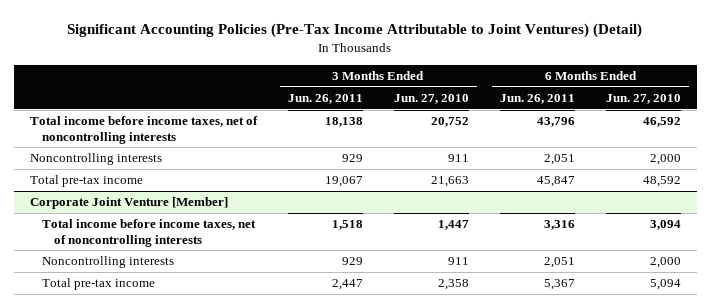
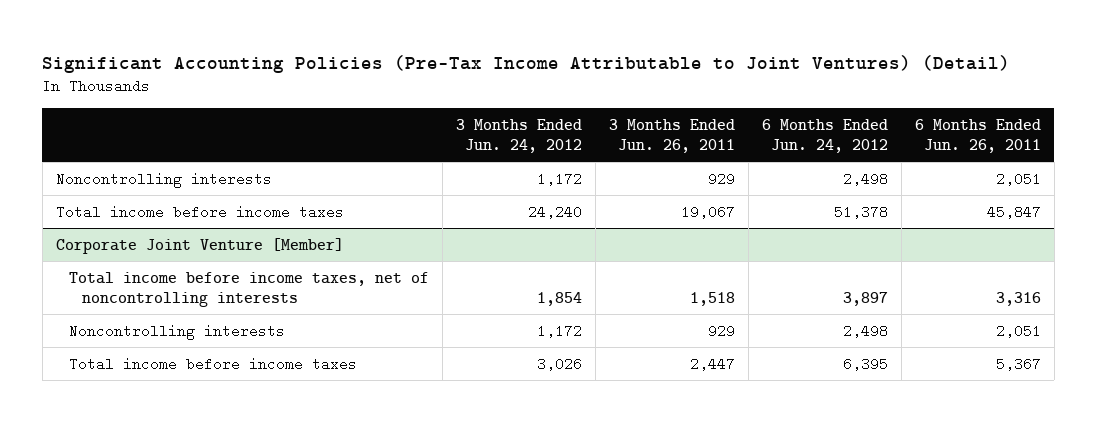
[393,94,469,105] Jun. 27, 2010 -> none
[606,94,682,105] Jun. 27, 2010 -> none
none -> [455,118,582,153] 3 Months Ended Jun. 24, 2012
none -> [761,118,888,153] 6 Months Ended Jun. 24, 2012
[29,116,258,144] Total income before income taxes, net of noncontrolling interests -> none
[29,175,143,188] Total pre-tax income -> [55,204,344,219] Total income before income taxes
[41,278,155,291] Total pre-tax income -> [68,356,357,371] Total income before income taxes

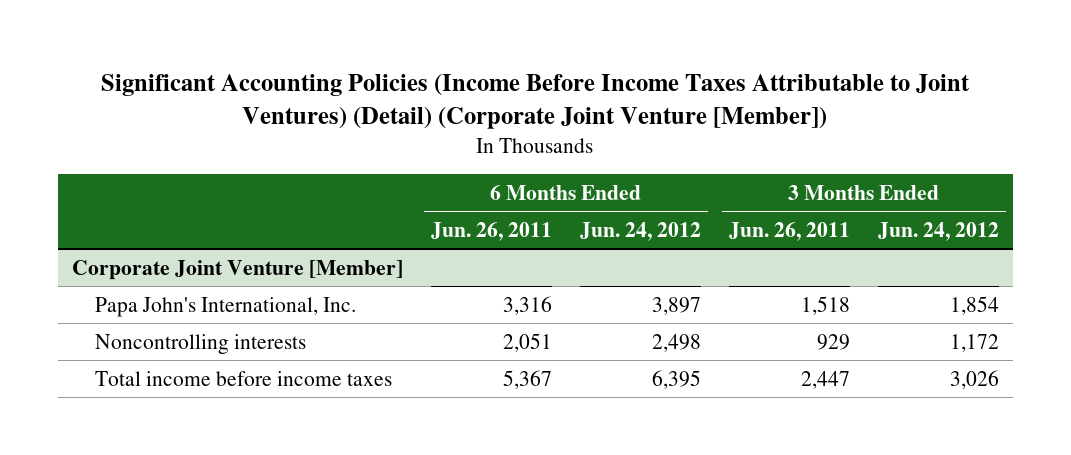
[42,54,1011,73] Significant Accounting Policies (Pre-Tax Income Attributable to Joint Ventures) (Detail) -> [101,73,971,129] Significant Accounting Policies (Income Before Income Taxes Attributable to Joint Ventures) (Detail) (Corporate Joint Venture [Member])
[55,171,272,188] Noncontrolling interests -> none
[55,204,344,219] Total income before income taxes -> none
[68,271,429,307] Total income before income taxes, net of noncontrolling interests -> [94,296,356,317] Papa John's International, Inc.

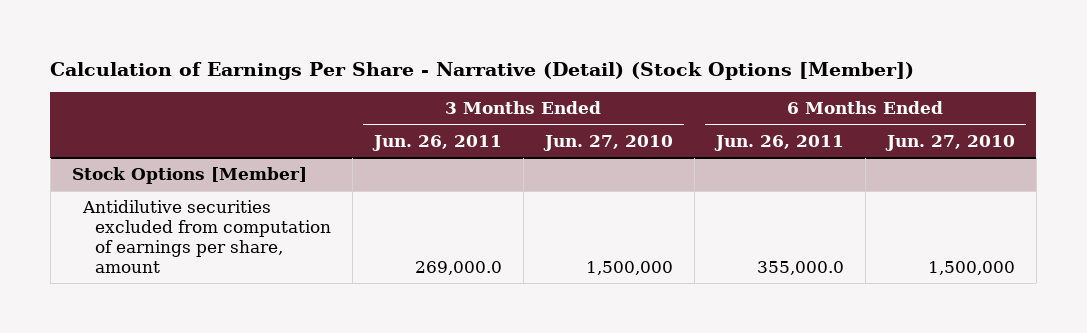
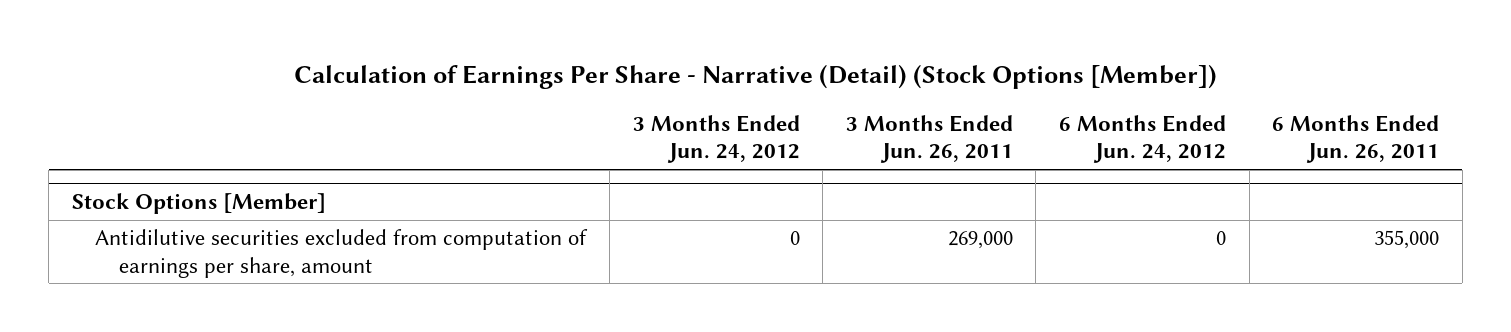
[542,134,673,151] Jun. 27, 2010 -> none
[884,134,1015,151] Jun. 27, 2010 -> none
none -> [632,115,800,164] 3 Months Ended Jun. 24, 2012
none -> [1059,115,1227,164] 6 Months Ended Jun. 24, 2012
[414,260,502,275] 269,000.0 -> [947,231,1013,250] 269,000
[756,260,844,275] 355,000.0 -> [1374,230,1440,250] 355,000

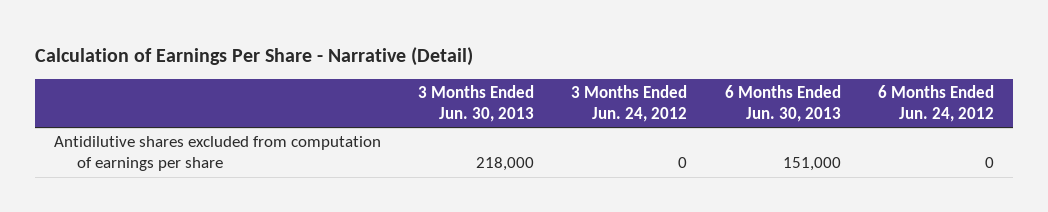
[293,64,1217,90] Calculation of Earnings Per Share - Narrative (Detail) (Stock Options [Member]) -> [35,46,474,66] Calculation of Earnings Per Share - Narrative (Detail)
[845,115,1013,164] 3 Months Ended Jun. 26, 2011 -> none
[1272,115,1440,164] 6 Months Ended Jun. 26, 2011 -> none
none -> [418,85,535,123] 3 Months Ended Jun. 30, 2013
none -> [724,85,841,123] 6 Months Ended Jun. 30, 2013
[71,192,326,214] Stock Options [Member] -> none
[95,229,589,278] Antidilutive securities excluded from computation of earnings per share, amount -> [53,136,381,172] Antidilutive shares excluded from computation of earnings per share

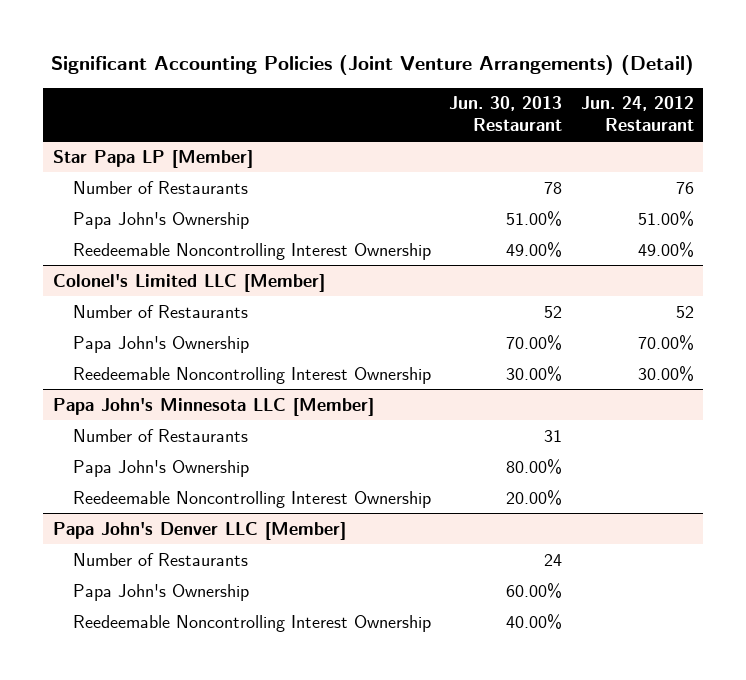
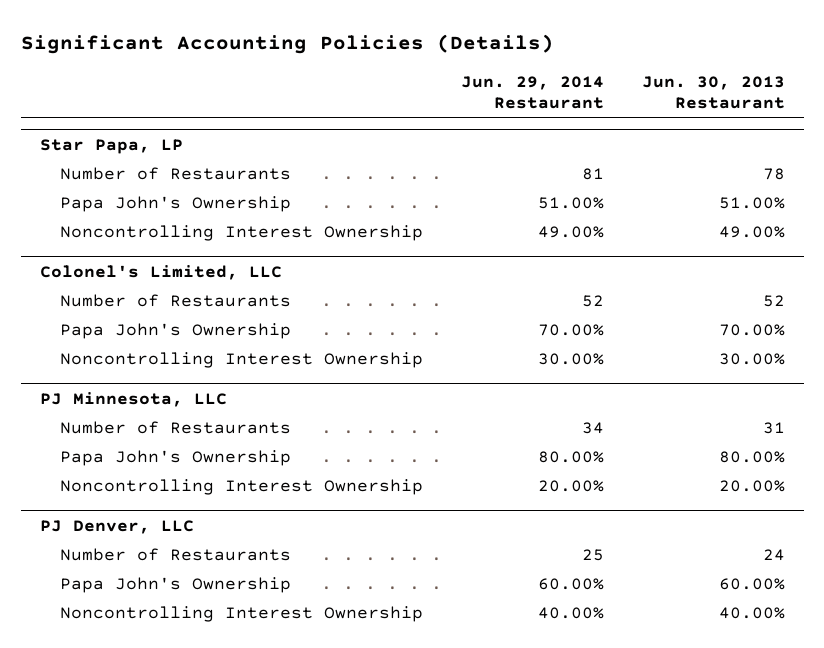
[51,55,695,76] Significant Accounting Policies (Joint Venture Arrangements) (Detail) -> [20,33,554,54] Significant Accounting Policies (Details)
[580,96,694,131] Jun. 24, 2012 Restaurant -> none
none -> [460,75,604,110] Jun. 29, 2014 Restaurant
[52,149,253,168] Star Papa LP [Member] -> [39,138,183,154] Star Papa, LP
[73,242,432,260] Reedeemable Noncontrolling Interest Ownership -> [59,224,423,241] Noncontrolling Interest Ownership
[52,273,325,292] Colonel's Limited LLC [Member] -> [39,264,282,280] Colonel's Limited, LLC
[52,397,374,416] Papa John's Minnesota LLC [Member] -> none
[73,366,432,384] Reedeemable Noncontrolling Interest Ownership -> [59,351,423,368] Noncontrolling Interest Ownership
none -> [39,391,227,407] PJ Minnesota, LLC
[52,521,346,540] Papa John's Denver LLC [Member] -> none
[73,490,432,508] Reedeemable Noncontrolling Interest Ownership -> [59,478,423,495] Noncontrolling Interest Ownership
none -> [39,519,194,534] PJ Denver, LLC
[73,614,432,632] Reedeemable Noncontrolling Interest Ownership -> [59,605,423,622] Noncontrolling Interest Ownership

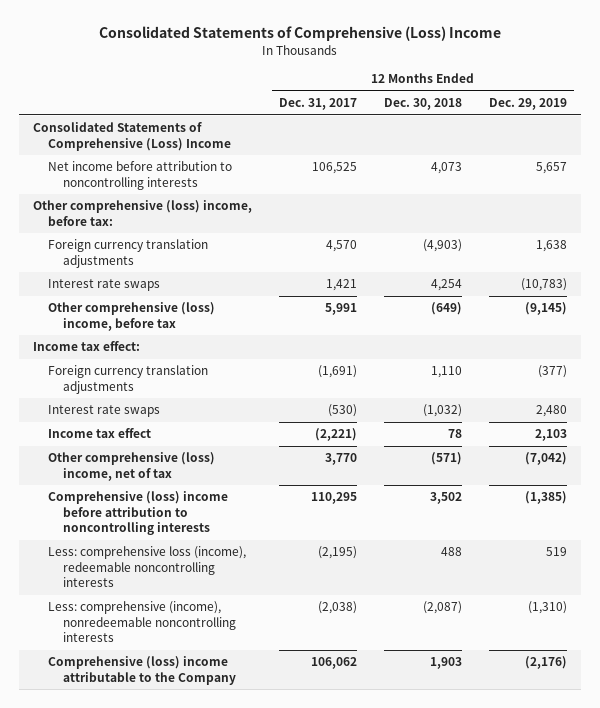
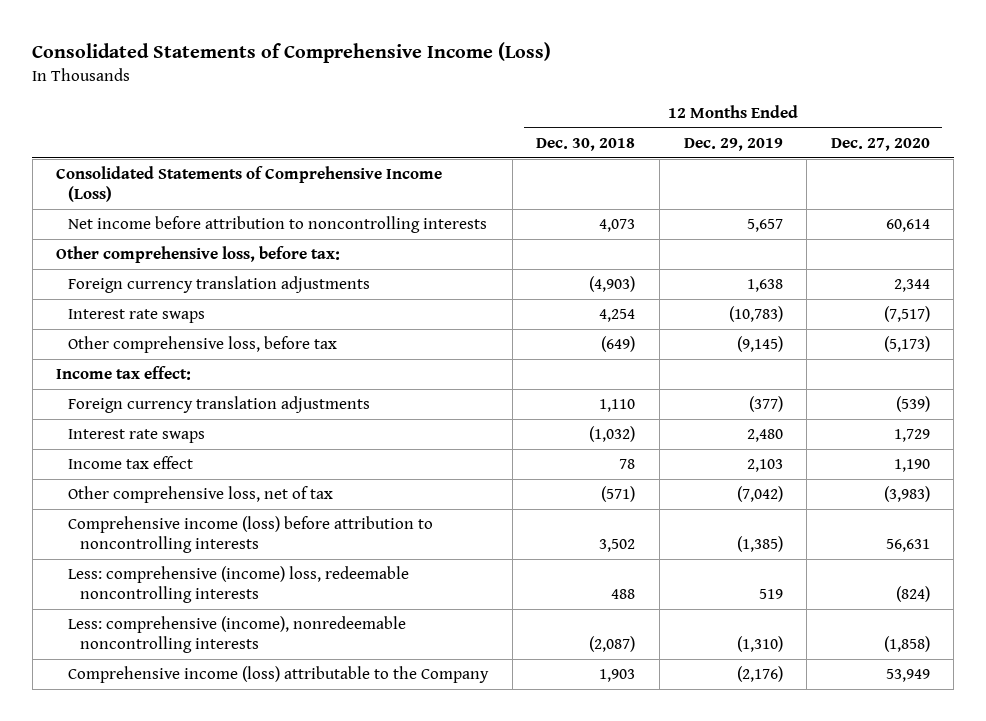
[98,26,501,42] Consolidated Statements of Comprehensive (Loss) Income -> [32,42,552,64] Consolidated Statements of Comprehensive Income (Loss)
[278,98,357,111] Dec. 31, 2017 -> none
none -> [830,137,930,151] Dec. 27, 2020
[32,122,232,151] Consolidated Statements of Comprehensive (Loss) Income -> [56,166,443,202] Consolidated Statements of Comprehensive Income (Loss)
[32,200,252,226] Other comprehensive (loss) income, before tax: -> [56,246,341,264] Other comprehensive loss, before tax:
[48,302,216,331] Other comprehensive (loss) income, before tax -> [68,336,338,354] Other comprehensive loss, before tax
[48,452,216,481] Other comprehensive (loss) income, net of tax -> [68,486,334,504] Other comprehensive loss, net of tax
[48,491,229,536] Comprehensive (loss) income before attribution to noncontrolling interests -> [68,516,434,553] Comprehensive income (loss) before attribution to noncontrolling interests
[48,546,247,588] Less: comprehensive loss (income), redeemable noncontrolling interests -> [68,566,410,603] Less: comprehensive (income) loss, redeemable noncontrolling interests
[48,656,237,685] Comprehensive (loss) income attributable to the Company -> [68,666,490,684] Comprehensive income (loss) attributable to the Company

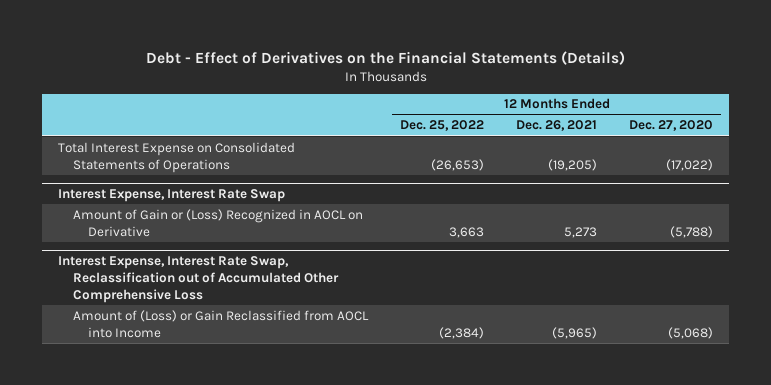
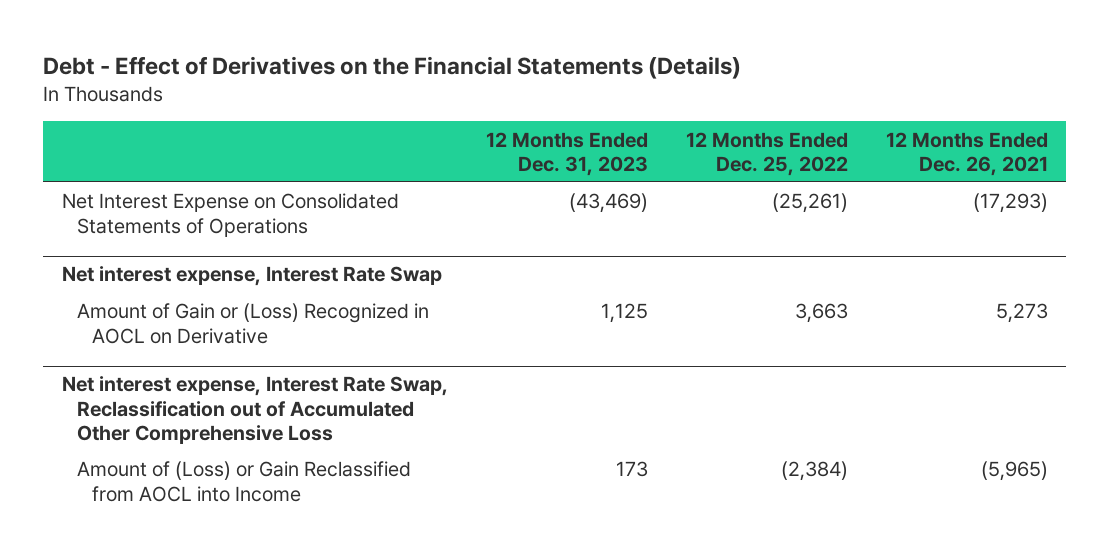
[629,120,714,132] Dec. 27, 2020 -> none
none -> [486,131,649,176] 12 Months Ended Dec. 31, 2023
[58,141,296,173] Total Interest Expense on Consolidated Statements of Operations -> [62,193,400,237] Net Interest Expense on Consolidated Statements of Operations
[430,158,484,171] (26,653) -> [771,193,848,214] (25,261)
[548,158,598,171] (19,205) -> [972,193,1048,214] (17,293)
[58,189,286,203] Interest Expense, Interest Rate Swap -> [62,266,443,287] Net interest expense, Interest Rate Swap
[58,256,339,303] Interest Expense, Interest Rate Swap, Reclassification out of Accumulated Other Comprehensive Loss -> [62,376,449,444] Net interest expense, Interest Rate Swap, Reclassification out of Accumulated Other Comprehensive Loss

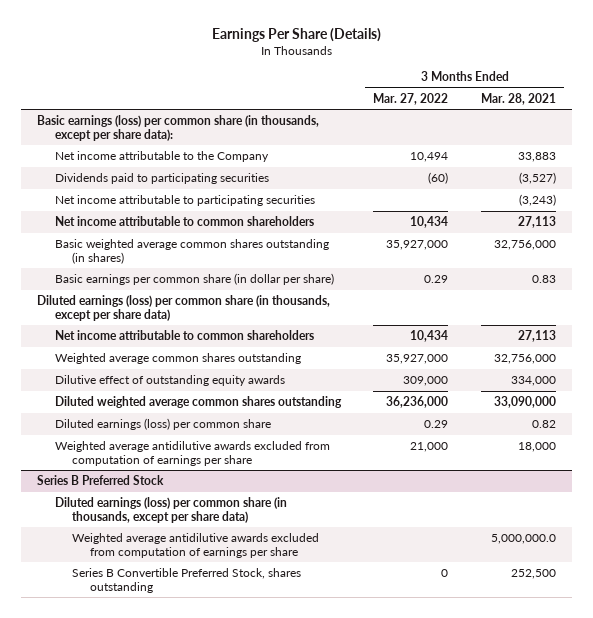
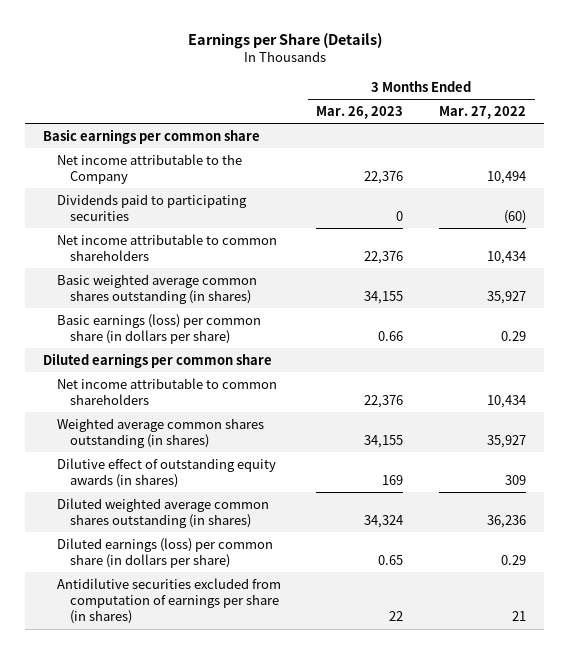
[211,27,381,42] Earnings Per Share (Details) -> [187,33,382,50] Earnings per Share (Details)
[481,92,557,105] Mar. 28, 2021 -> none
none -> [316,106,404,120] Mar. 26, 2023
[37,114,320,141] Basic earnings (loss) per common share (in thousands, except per share data): -> [43,128,261,144] Basic earnings per common share
[54,194,315,206] Net income attributable to participating securities -> none
[386,239,449,250] 35,927,000 -> [487,291,527,305] 35,927
[54,272,334,285] Basic earnings per common share (in dollar per share) -> [56,313,261,345] Basic earnings (loss) per common share (in dollars per share)
[37,294,331,321] Diluted earnings (loss) per common share (in thousands, except per share data) -> [43,352,273,368] Diluted earnings per common share
[37,474,165,485] Series B Preferred Stock -> none
[54,496,287,523] Diluted earnings (loss) per common share (in thousands, except per share data) -> none
[72,532,320,558] Weighted average antidilutive awards excluded from computation of earnings per share -> none
[72,567,302,593] Series B Convertible Preferred Stock, shares outstanding -> none
[54,352,301,364] Weighted average common shares outstanding -> [56,417,264,449] Weighted average common shares outstanding (in shares)
[386,353,449,364] 35,927,000 -> [487,435,527,449] 35,927
[54,374,285,386] Dilutive effect of outstanding equity awards -> [56,457,276,489] Dilutive effect of outstanding equity awards (in shares)
[403,375,449,386] 309,000 -> [505,475,527,486] 309
[54,395,342,408] Diluted weighted average common shares outstanding -> [56,497,269,529] Diluted weighted average common shares outstanding (in shares)
[386,395,449,408] 36,236,000 -> [487,515,527,529] 36,236
[54,417,271,430] Diluted earnings (loss) per common share -> [56,537,273,569] Diluted earnings (loss) per common share (in dollars per share)
[54,440,330,466] Weighted average antidilutive awards excluded from computation of earnings per share -> [56,577,281,625] Antidilutive securities excluded from computation of earnings per share (in shares)
[410,441,449,452] 21,000 -> [512,611,527,622] 21

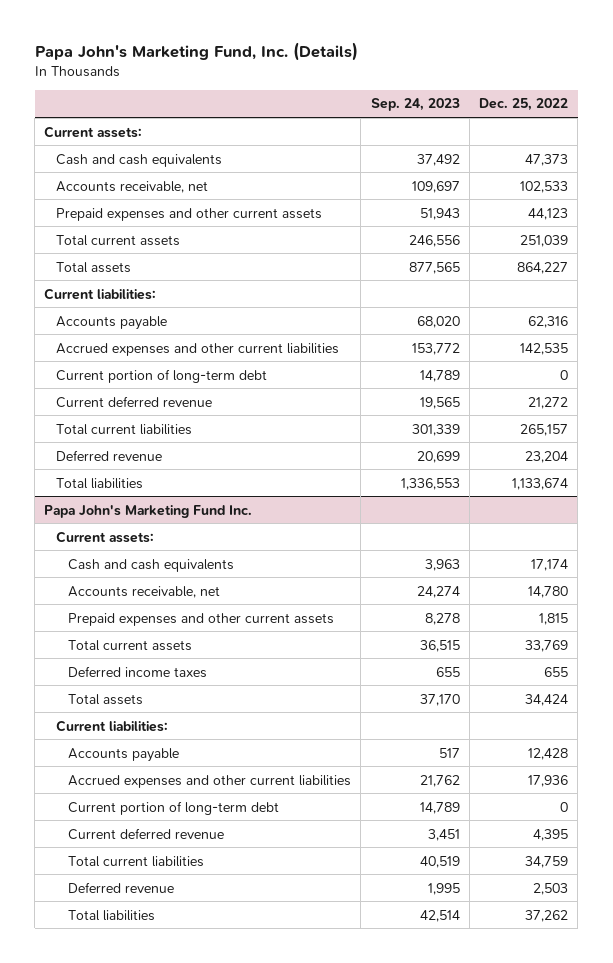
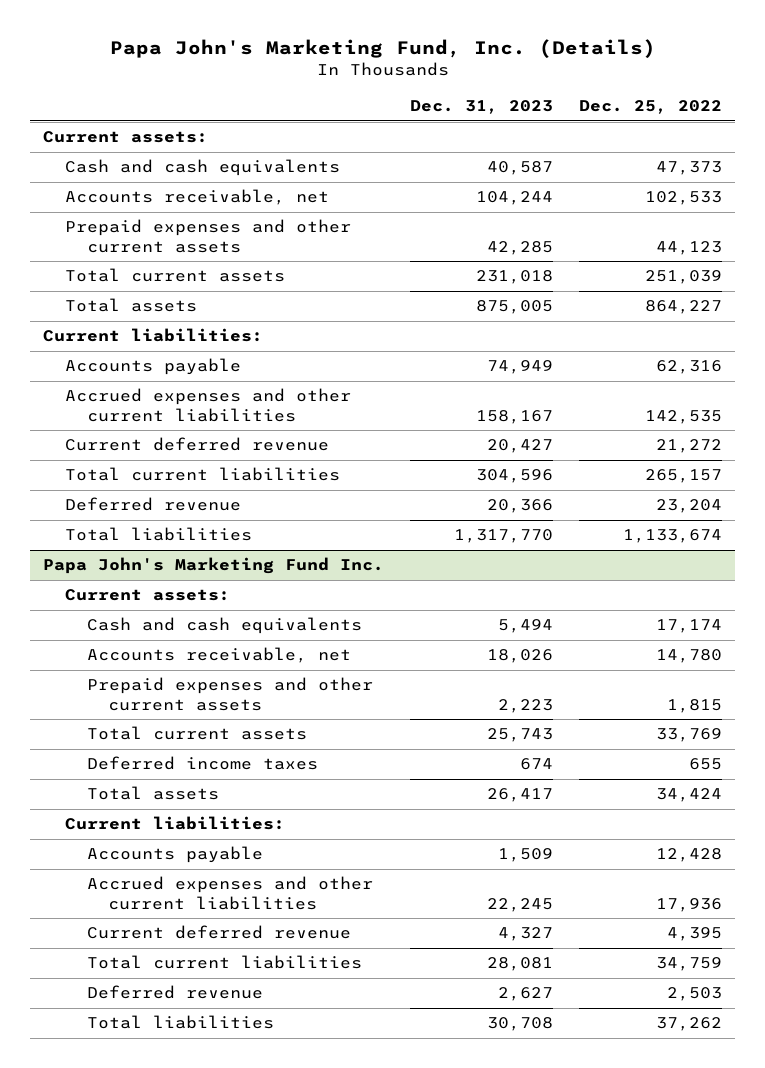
[370,98,460,112] Sep. 24, 2023 -> none
none -> [410,100,554,115] Dec. 31, 2023
[56,368,268,383] Current portion of long-term debt -> none
[68,800,280,815] Current portion of long-term debt -> none

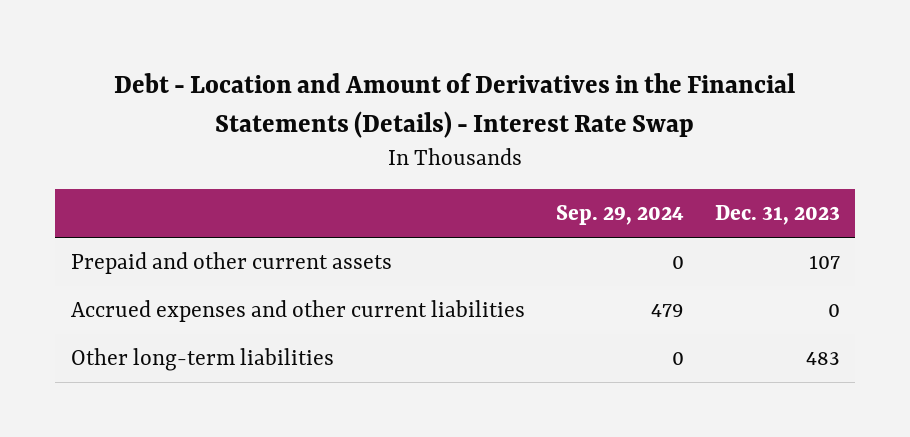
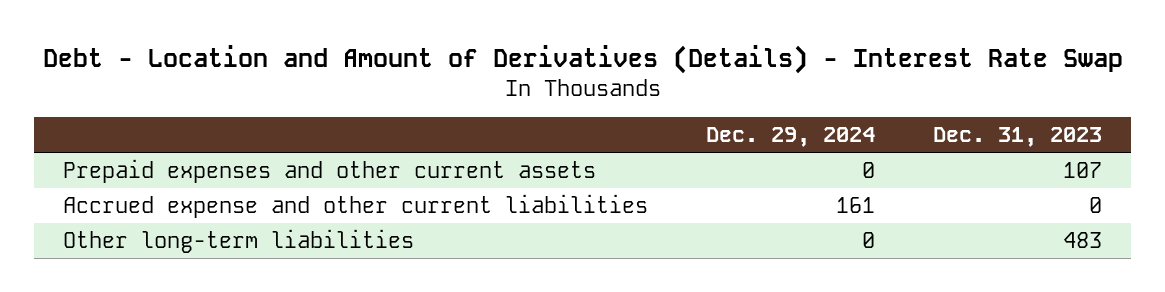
[114,73,796,138] Debt - Location and Amount of Derivatives in the Financial Statements (Details) - Interest Rate Swap -> [42,45,1123,75] Debt - Location and Amount of Derivatives (Details) - Interest Rate Swap
[555,205,684,226] Sep. 29, 2024 -> none
none -> [706,127,876,148] Dec. 29, 2024
[70,252,392,275] Prepaid and other current assets -> [63,159,597,184] Prepaid expenses and other current assets
[70,300,525,323] Accrued expenses and other current liabilities -> [63,194,649,219] Accrued expense and other current liabilities

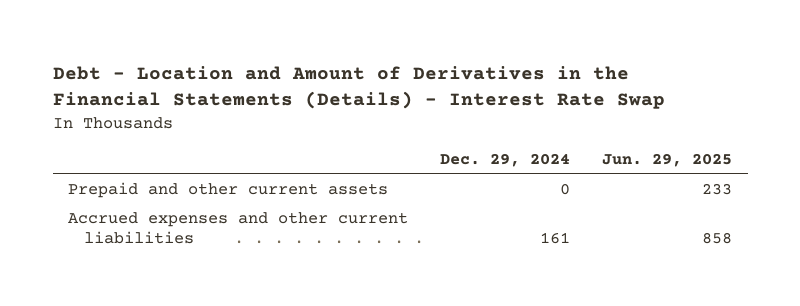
[42,45,1123,75] Debt - Location and Amount of Derivatives (Details) - Interest Rate Swap -> [52,65,665,110] Debt - Location and Amount of Derivatives in the Financial Statements (Details) - Interest Rate Swap
[933,127,1103,148] Dec. 31, 2023 -> none
none -> [601,153,732,168] Jun. 29, 2025
[63,229,415,254] Other long-term liabilities -> none
[63,159,597,184] Prepaid expenses and other current assets -> [68,182,389,199] Prepaid and other current assets
[63,194,649,219] Accrued expense and other current liabilities -> [68,212,409,245] Accrued expenses and other current liabilities

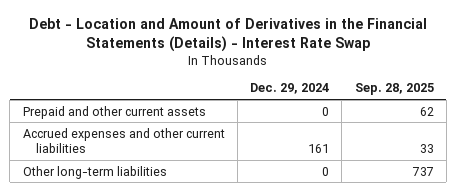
[601,153,732,168] Jun. 29, 2025 -> none
none -> [354,83,434,96] Sep. 28, 2025
none -> [22,165,167,179] Other long-term liabilities

